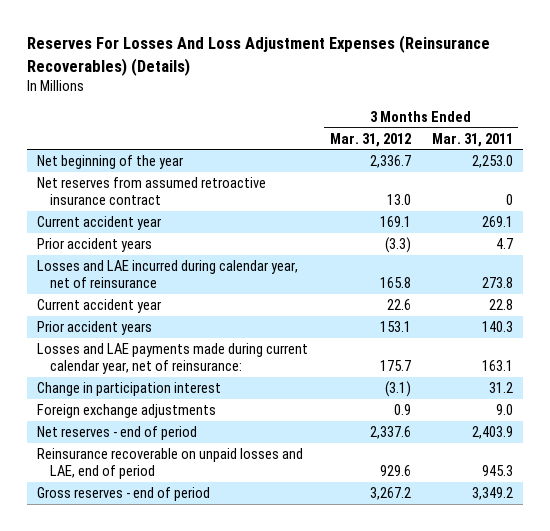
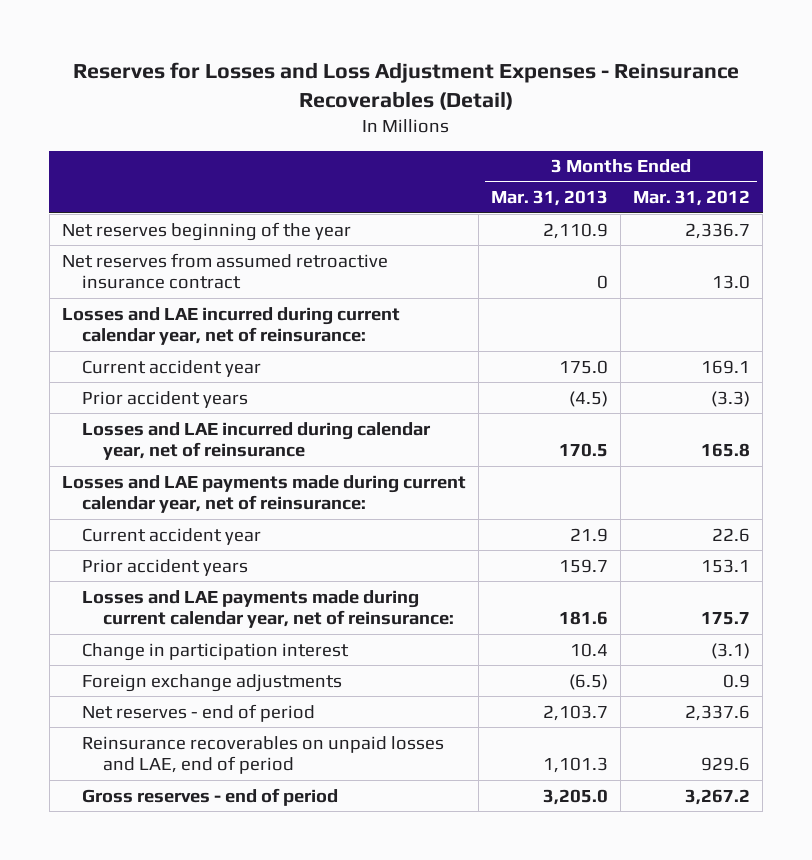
[26,35,490,76] Reserves For Losses And Loss Adjustment Expenses (Reinsurance Recoverables) (Details) -> [73,62,740,111] Reserves for Losses and Loss Adjustment Expenses - Reinsurance Recoverables (Detail)
[431,132,513,147] Mar. 31, 2011 -> none
none -> [491,190,609,207] Mar. 31, 2013
[37,155,184,170] Net beginning of the year -> [61,221,351,241] Net reserves beginning of the year
none -> [61,306,400,346] Losses and LAE incurred during current calendar year, net of reinsurance:
none -> [61,474,466,514] Losses and LAE payments made during current calendar year, net of reinsurance:
[37,448,304,480] Reinsurance recoverable on unpaid losses and LAE, end of period -> [82,735,445,775] Reinsurance recoverables on unpaid losses and LAE, end of period

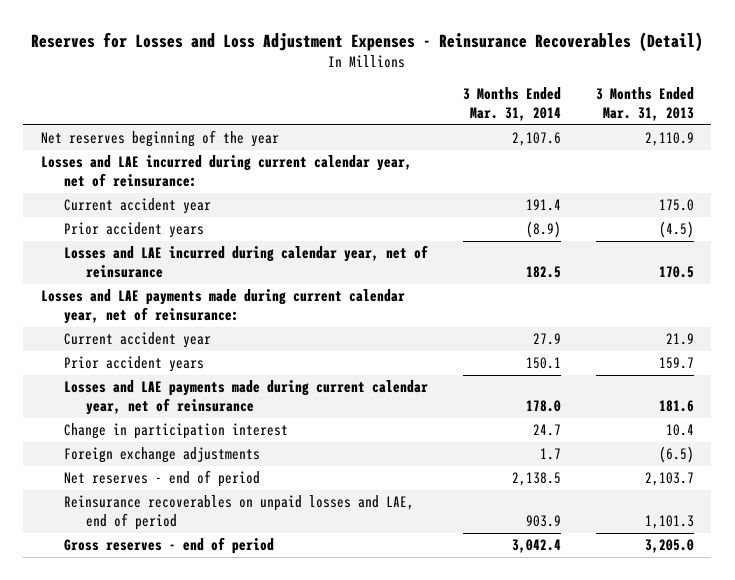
[633,190,751,207] Mar. 31, 2012 -> none
none -> [462,87,561,121] 3 Months Ended Mar. 31, 2014
[61,252,388,290] Net reserves from assumed retroactive insurance contract -> none
[82,589,454,629] Losses and LAE payments made during current calendar year, net of reinsurance: -> [63,380,428,415] Losses and LAE payments made during current calendar year, net of reinsurance

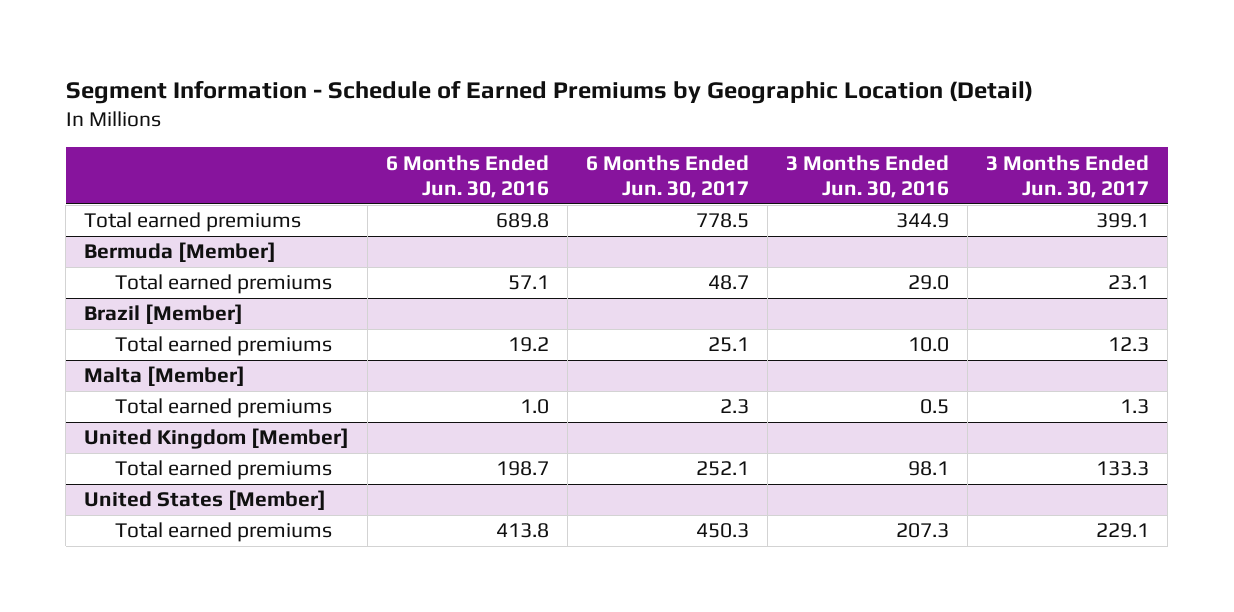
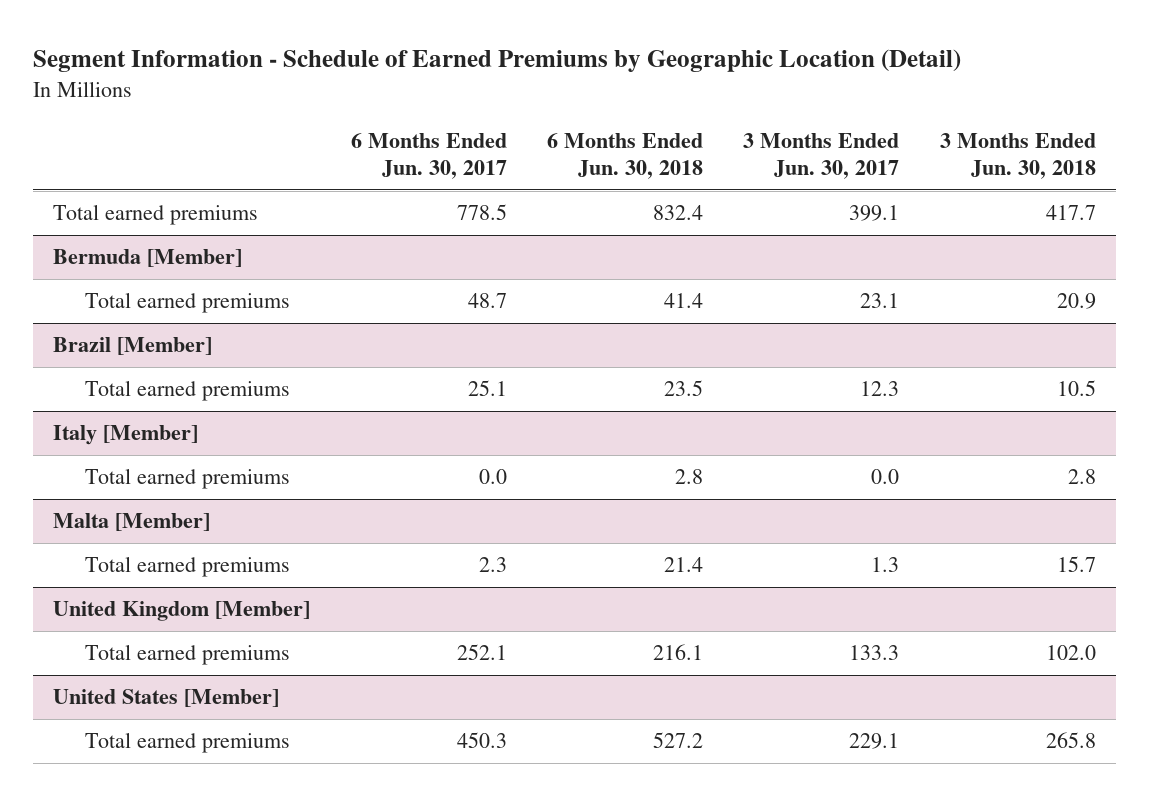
[386,154,550,199] 6 Months Ended Jun. 30, 2016 -> none
[786,154,950,199] 3 Months Ended Jun. 30, 2016 -> none
none -> [547,132,704,180] 6 Months Ended Jun. 30, 2018
none -> [939,132,1096,180] 3 Months Ended Jun. 30, 2018
none -> [53,425,199,446] Italy [Member]
none -> [85,468,291,490] Total earned premiums

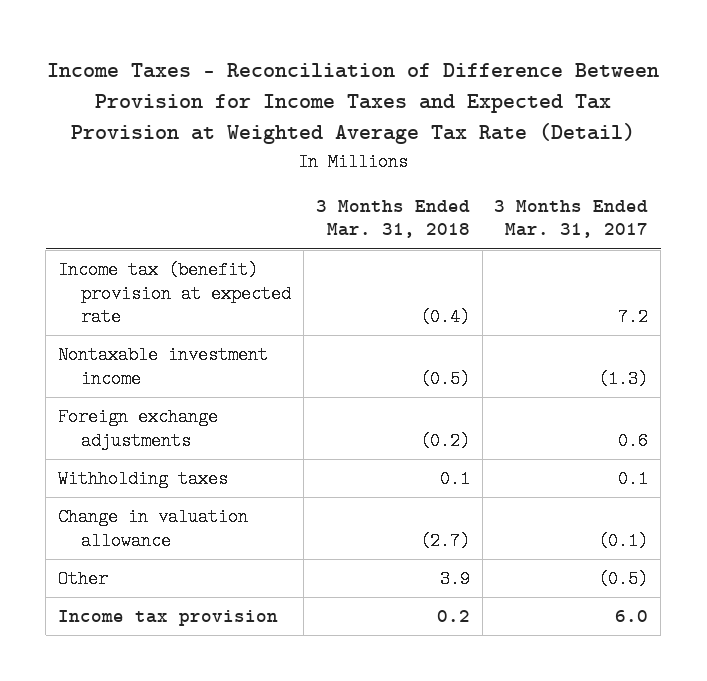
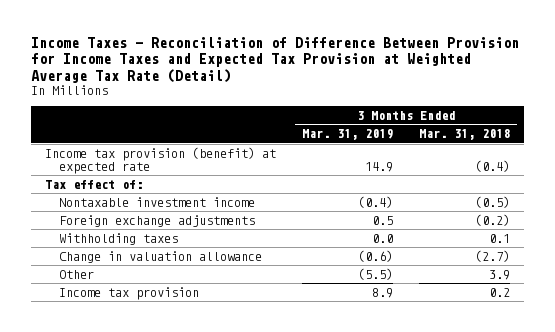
[494,200,649,239] 3 Months Ended Mar. 31, 2017 -> none
none -> [301,129,393,141] Mar. 31, 2019
[58,261,291,327] Income tax (benefit) provision at expected rate -> [44,147,276,174] Income tax provision (benefit) at expected rate
none -> [44,180,143,190] Tax effect of:

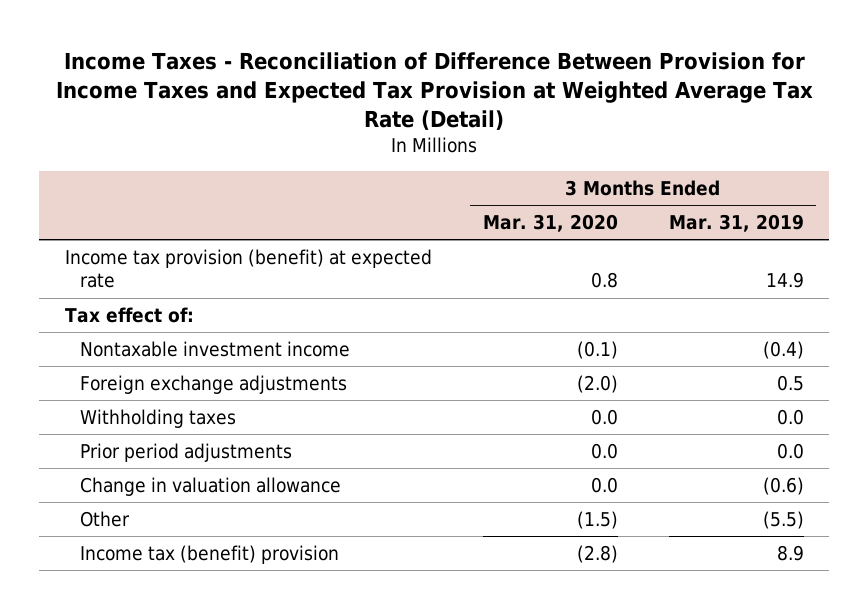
[419,129,511,141] Mar. 31, 2018 -> none
none -> [482,214,618,233] Mar. 31, 2020
none -> [79,442,292,462] Prior period adjustments
[59,287,200,301] Income tax provision -> [79,544,339,564] Income tax (benefit) provision

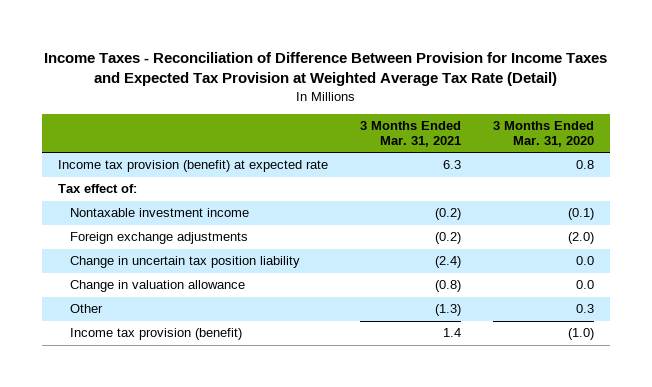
[668,214,804,233] Mar. 31, 2019 -> none
none -> [360,120,462,148] 3 Months Ended Mar. 31, 2021
[79,408,236,428] Withholding taxes -> none
[79,442,292,462] Prior period adjustments -> none
none -> [69,256,300,269] Change in uncertain tax position liability
[576,510,618,529] (1.5) -> [575,304,594,314] 0.3
[79,544,339,564] Income tax (benefit) provision -> [69,328,242,341] Income tax provision (benefit)
[576,544,618,563] (2.8) -> [567,328,594,341] (1.0)

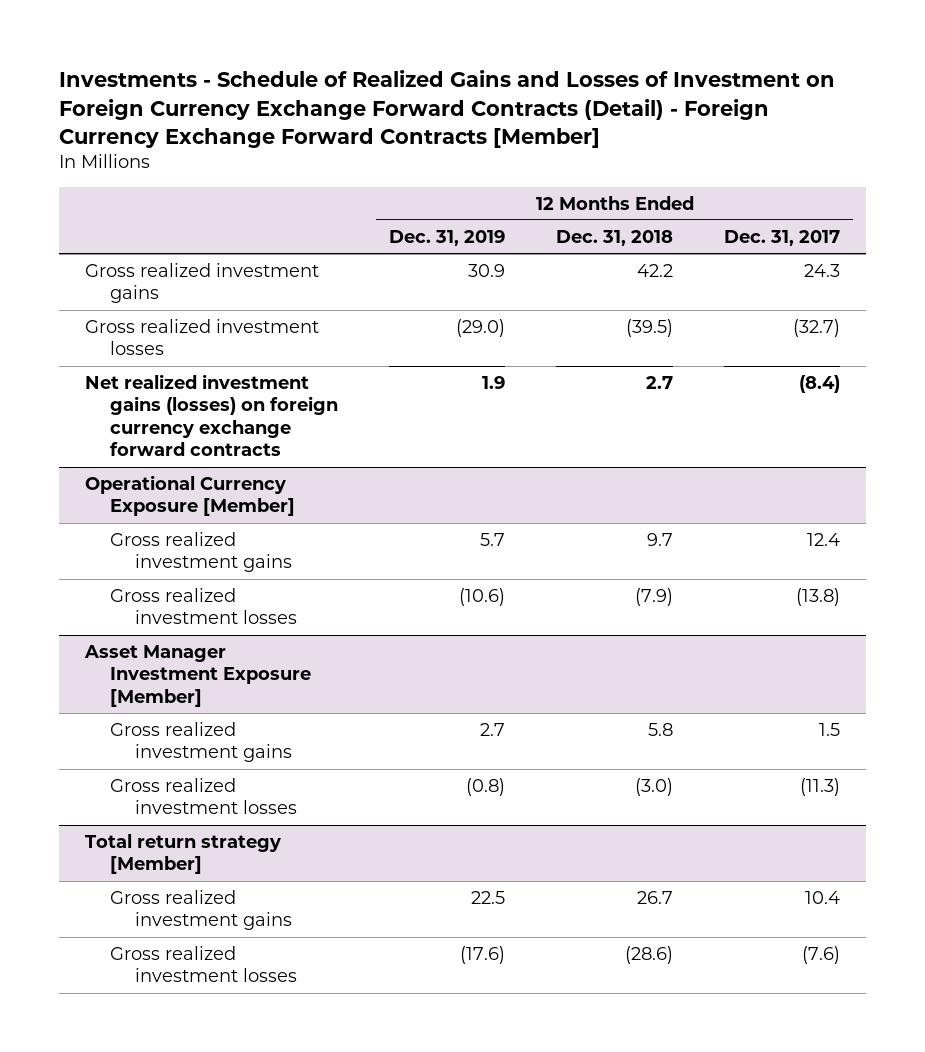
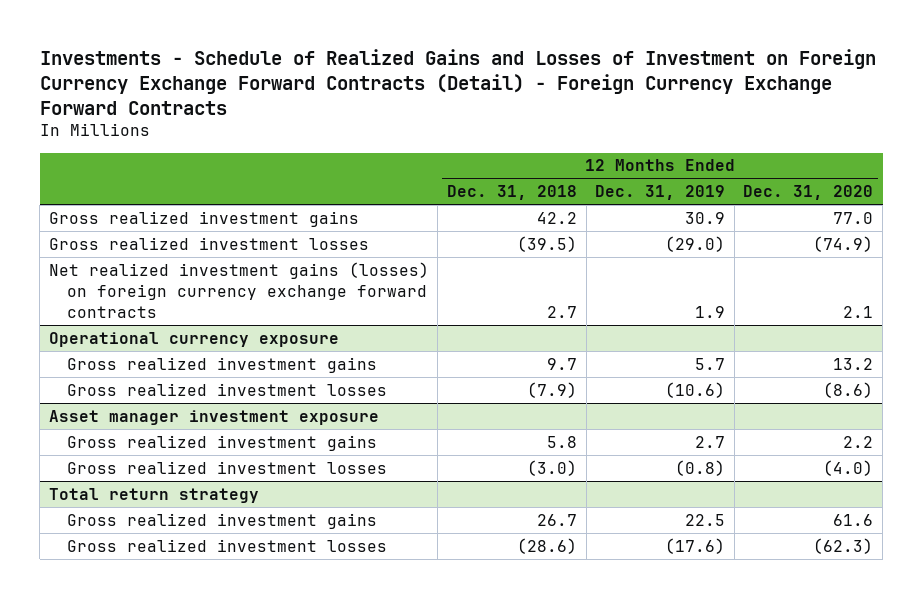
[59,70,836,148] Investments - Schedule of Realized Gains and Losses of Investment on Foreign Currency Exchange Forward Contracts (Detail) - Foreign Currency Exchange Forward Contracts [Member] -> [39,48,876,115] Investments - Schedule of Realized Gains and Losses of Investment on Foreign Currency Exchange Forward Contracts (Detail) - Foreign Currency Exchange Forward Contracts
[724,229,841,246] Dec. 31, 2017 -> none
none -> [743,185,874,201] Dec. 31, 2020
[84,475,295,517] Operational Currency Exposure [Member] -> [48,331,339,347] Operational currency exposure
[83,645,311,707] Asset Manager Investment Exposure [Member] -> [48,409,379,425] Asset manager investment exposure
[84,834,281,875] Total return strategy [Member] -> [48,487,259,503] Total return strategy

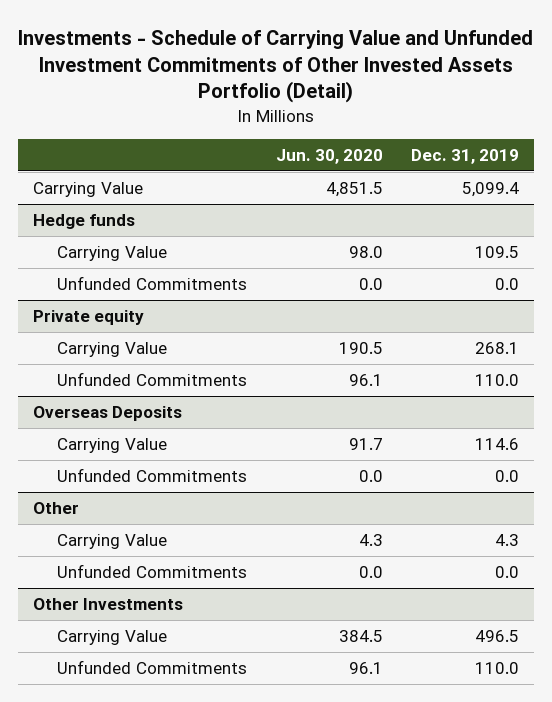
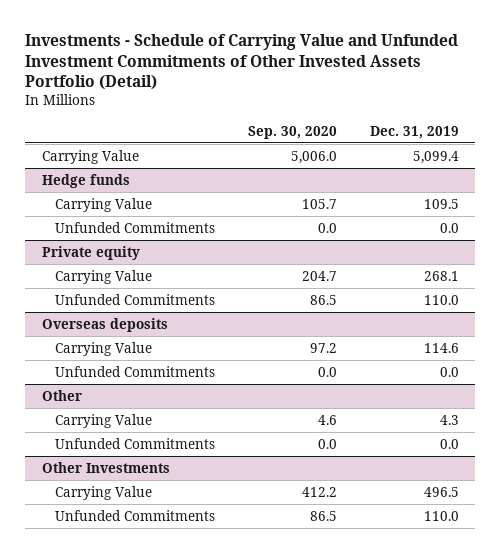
[275,148,383,164] Jun. 30, 2020 -> none
none -> [247,125,337,139] Sep. 30, 2020
[32,405,182,421] Overseas Deposits -> [41,317,168,332] Overseas deposits

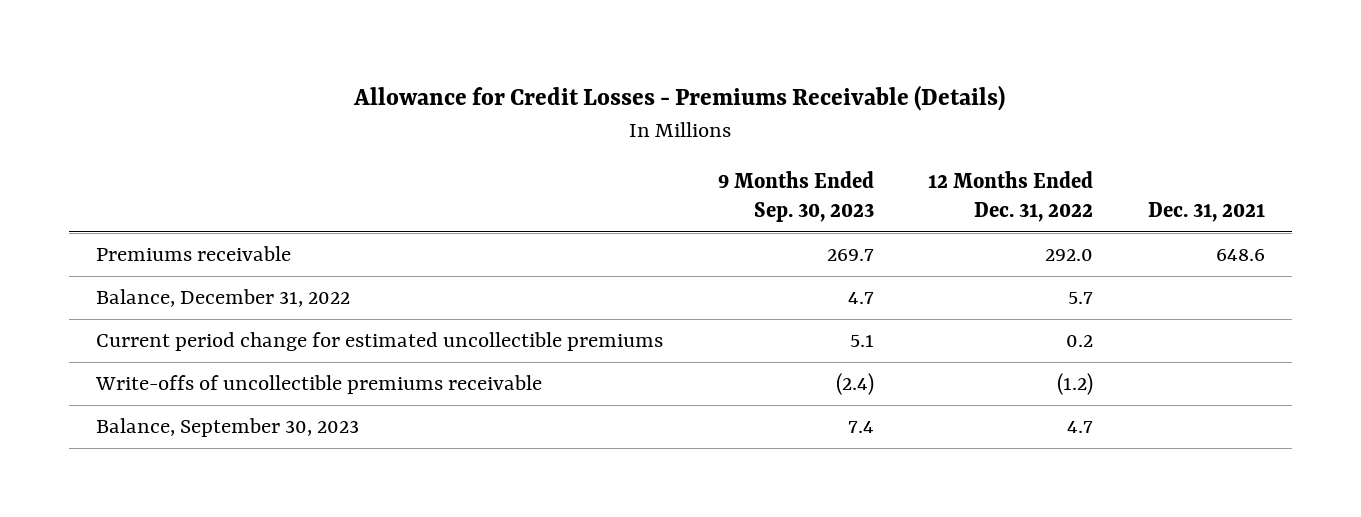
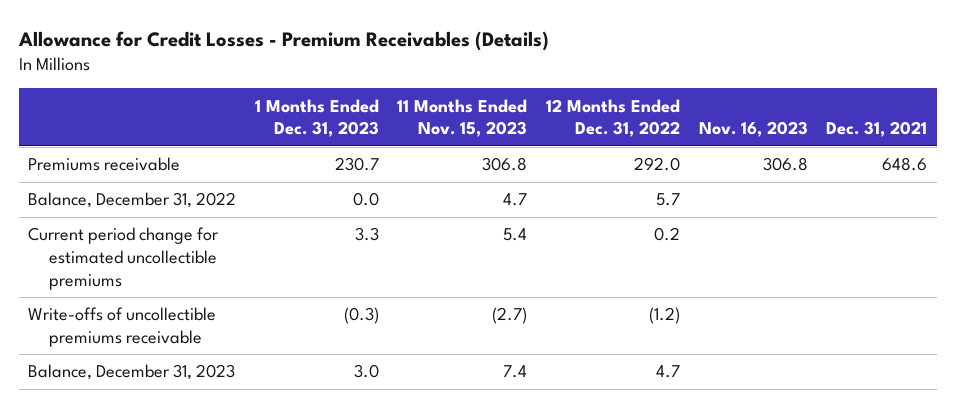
[353,84,1006,111] Allowance for Credit Losses - Premiums Receivable (Details) -> [17,31,549,52] Allowance for Credit Losses - Premium Receivables (Details)
[717,170,874,223] 9 Months Ended Sep. 30, 2023 -> none
none -> [254,98,379,138] 1 Months Ended Dec. 31, 2023
none -> [397,98,528,138] 11 Months Ended Nov. 15, 2023
none -> [698,121,808,138] Nov. 16, 2023
[96,417,360,437] Balance, September 30, 2023 -> [27,364,235,381] Balance, December 31, 2023

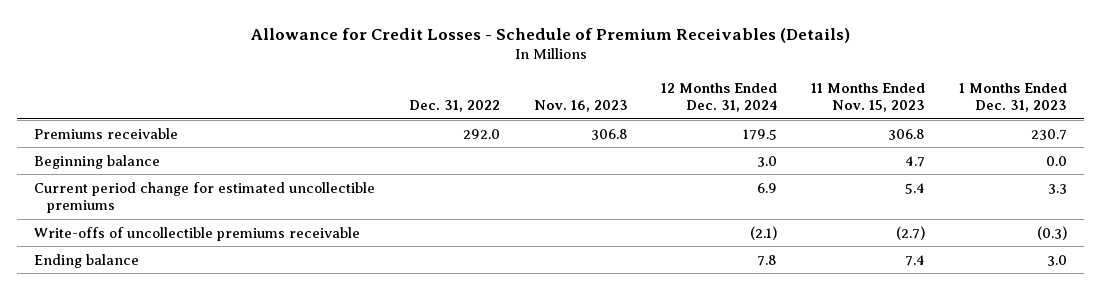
[17,31,549,52] Allowance for Credit Losses - Premium Receivables (Details) -> [249,27,850,43] Allowance for Credit Losses - Schedule of Premium Receivables (Details)
[546,98,681,138] 12 Months Ended Dec. 31, 2022 -> none
[826,121,928,138] Dec. 31, 2021 -> none
none -> [408,100,500,113] Dec. 31, 2022
none -> [661,82,778,113] 12 Months Ended Dec. 31, 2024
[27,192,236,209] Balance, December 31, 2022 -> [33,154,160,169] Beginning balance
[27,364,235,381] Balance, December 31, 2023 -> [33,253,139,268] Ending balance

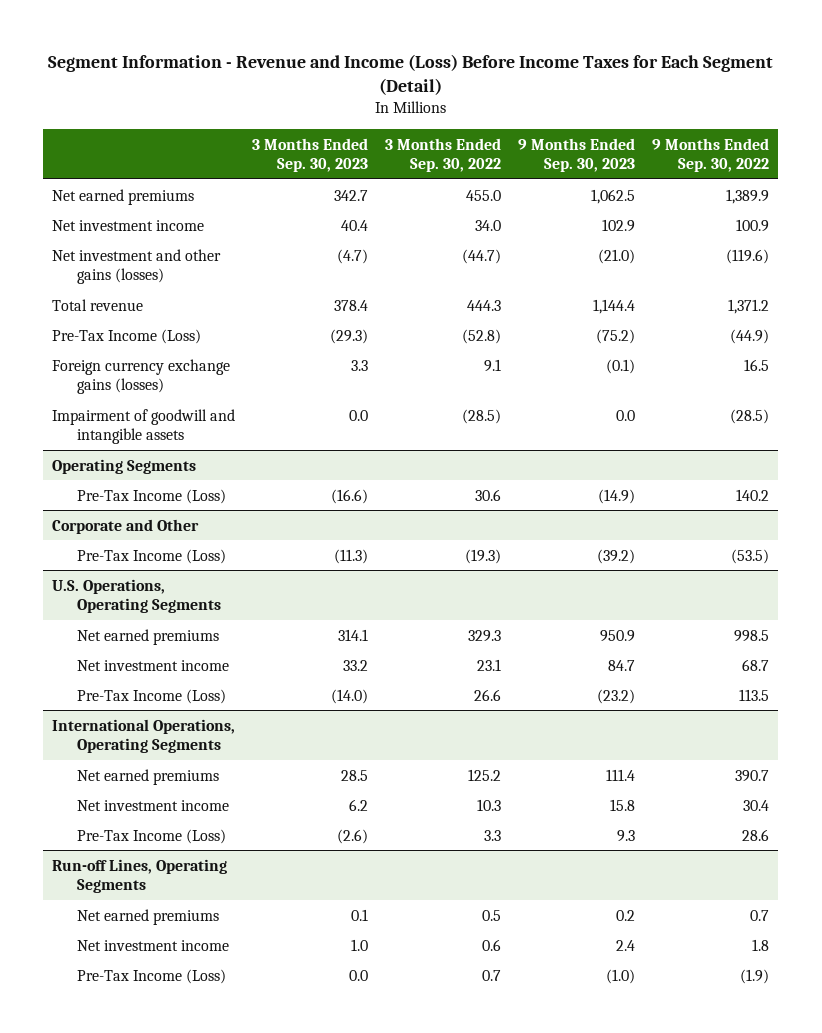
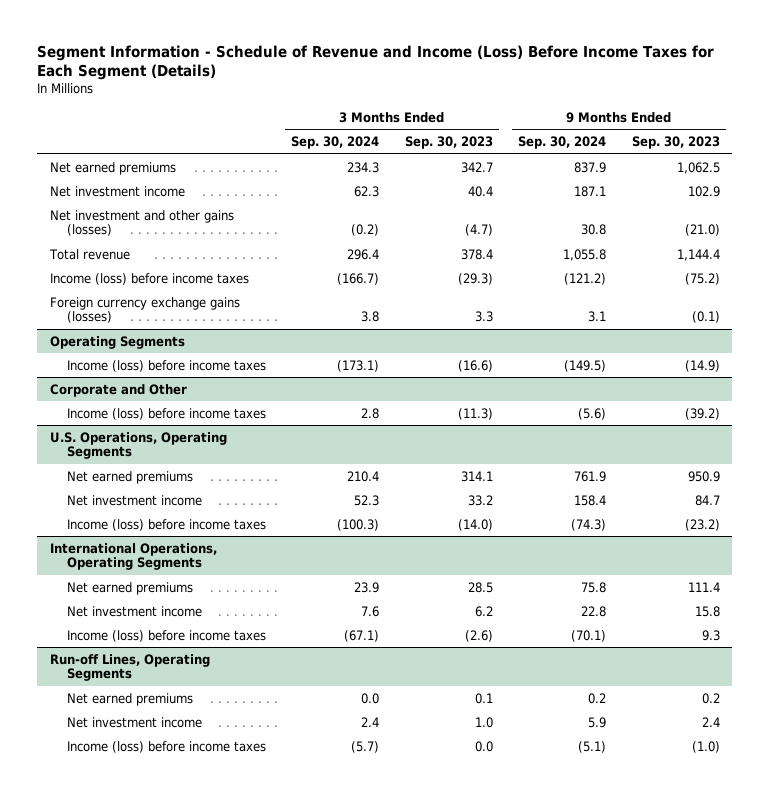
[47,53,773,96] Segment Information - Revenue and Income (Loss) Before Income Taxes for Each Segment (Detail) -> [37,44,715,80] Segment Information - Schedule of Revenue and Income (Loss) Before Income Taxes for Each Segment (Details)
[385,137,502,172] 3 Months Ended Sep. 30, 2022 -> none
[652,137,770,172] 9 Months Ended Sep. 30, 2022 -> none
none -> [291,136,380,150] Sep. 30, 2024
none -> [518,136,607,150] Sep. 30, 2024
[52,328,202,344] Pre-Tax Income (Loss) -> [49,272,249,285] Income (loss) before income taxes
[52,408,236,444] Impairment of goodwill and intangible assets -> none
[76,488,226,504] Pre-Tax Income (Loss) -> [66,359,266,372] Income (loss) before income taxes
[76,548,226,564] Pre-Tax Income (Loss) -> [66,407,266,420] Income (loss) before income taxes
[76,688,226,704] Pre-Tax Income (Loss) -> [66,518,266,531] Income (loss) before income taxes
[76,828,226,844] Pre-Tax Income (Loss) -> [66,629,266,642] Income (loss) before income taxes
[76,968,226,984] Pre-Tax Income (Loss) -> [66,740,266,753] Income (loss) before income taxes

